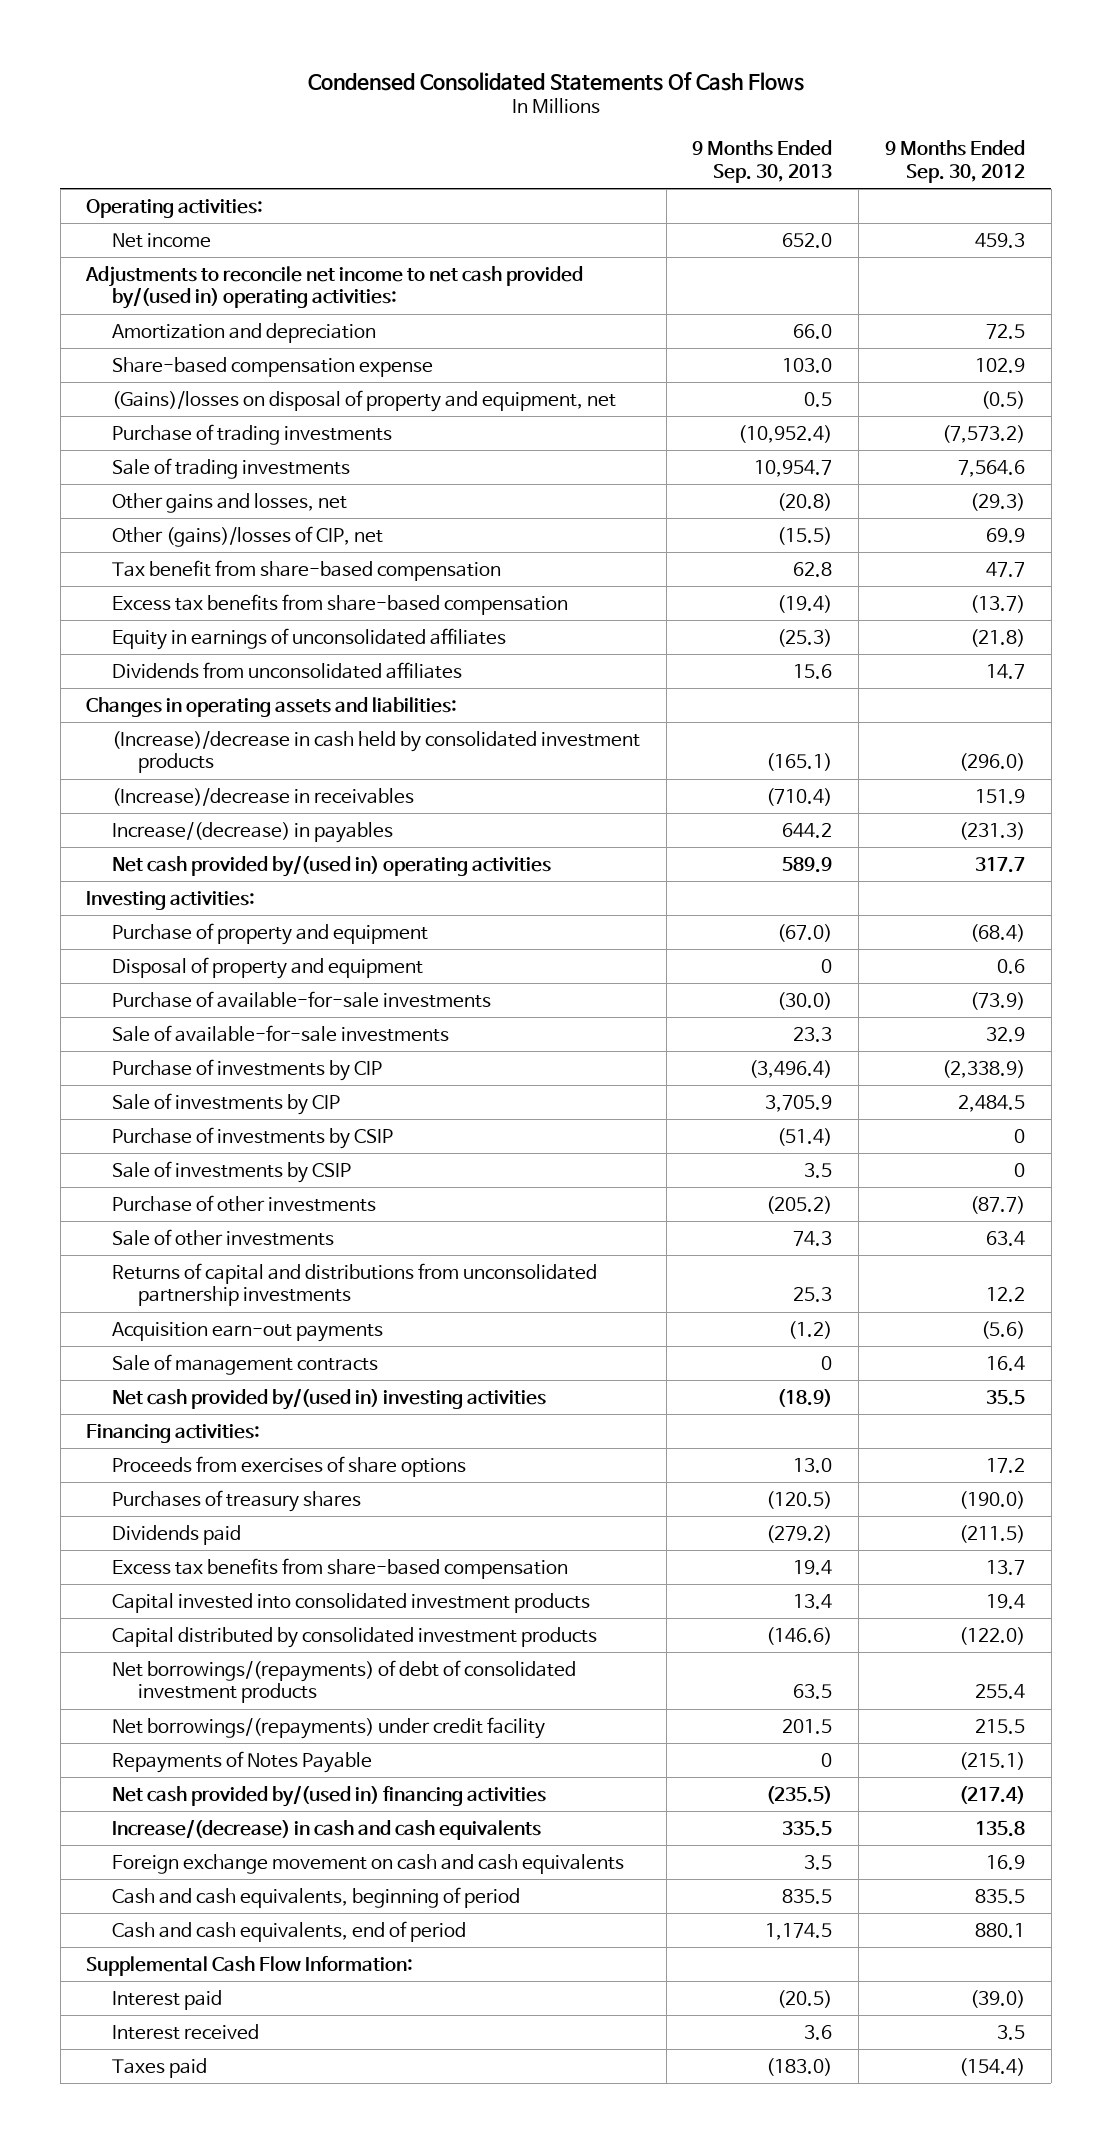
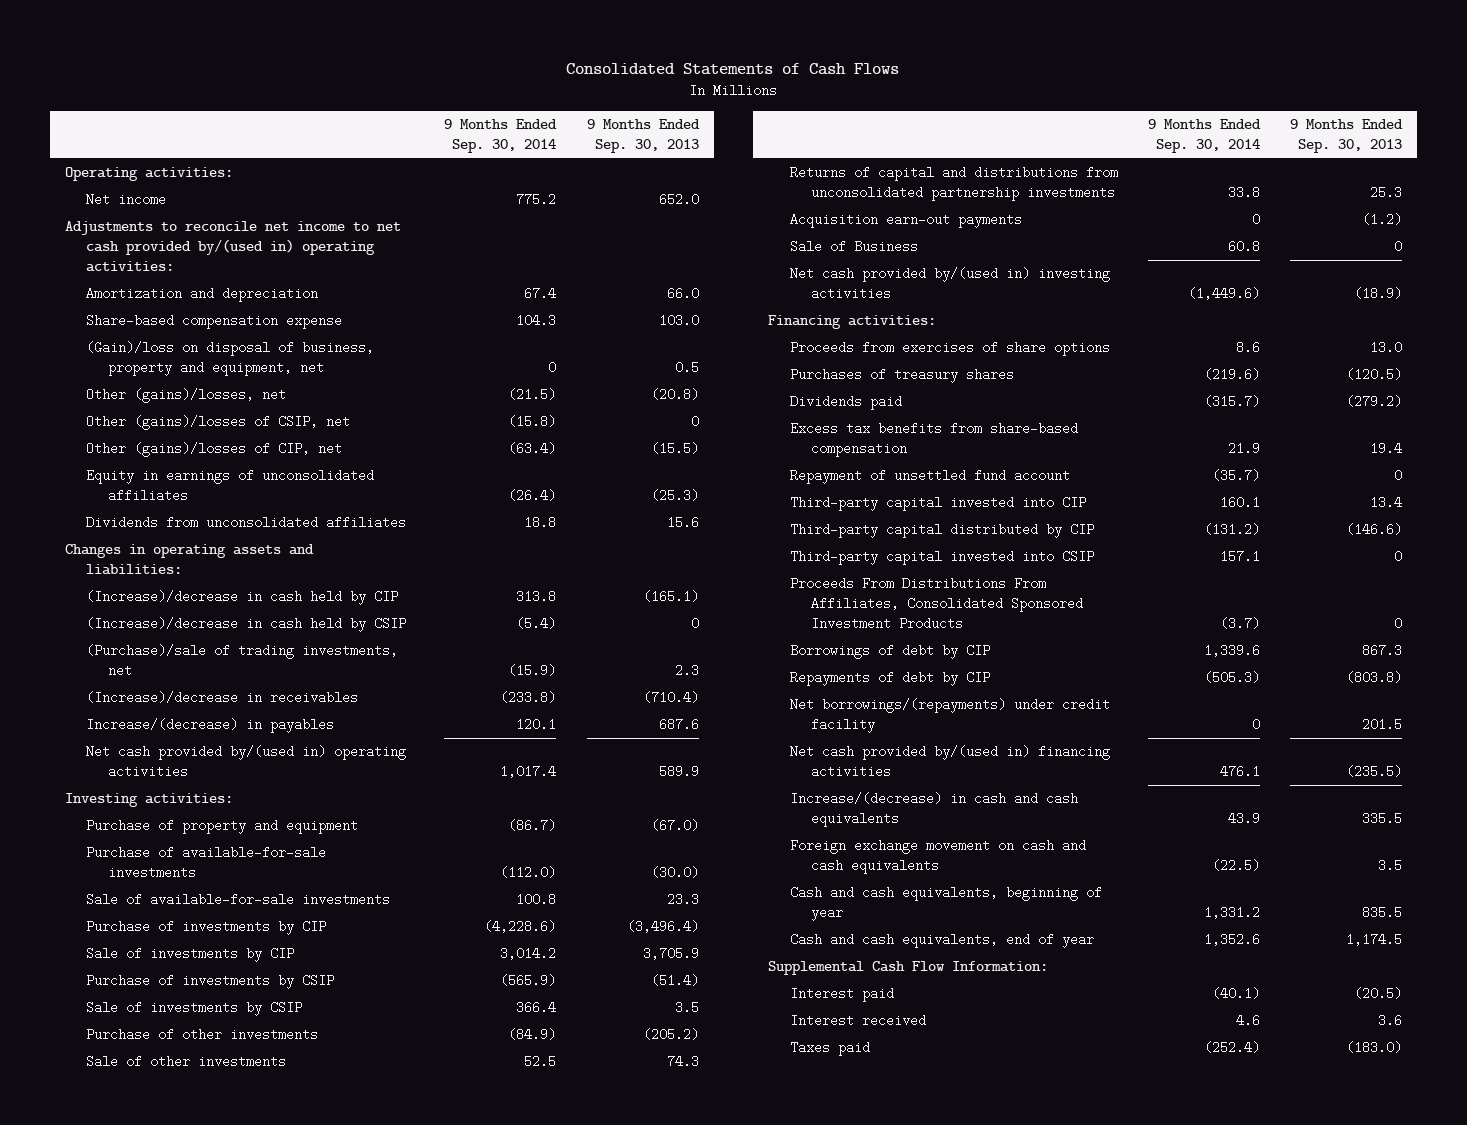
[307,71,804,91] Condensed Consolidated Statements Of Cash Flows -> [566,63,900,76] Consolidated Statements of Cash Flows
[884,140,1025,183] 9 Months Ended Sep. 30, 2012 -> none
none -> [444,119,558,154] 9 Months Ended Sep. 30, 2014
[111,423,392,445] Purchase of trading investments -> none
[111,457,350,479] Sale of trading investments -> none
[111,389,616,412] (Gains)/losses on disposal of property and equipment, net -> [86,341,375,377] (Gain)/loss on disposal of business, property and equipment, net
[111,492,347,513] Other gains and losses, net -> [86,388,287,404] Other (gains)/losses, net
none -> [86,415,351,431] Other (gains)/losses of CSIP, net
[111,559,501,581] Tax benefit from share-based compensation -> none
[111,593,568,615] Excess tax benefits from share-based compensation -> none
[111,730,640,774] (Increase)/decrease in cash held by consolidated investment products -> [86,590,399,606] (Increase)/decrease in cash held by CIP
none -> [86,617,407,633] (Increase)/decrease in cash held by CSIP
none -> [86,644,399,678] (Purchase)/sale of trading investments, net
[782,822,833,838] 644.2 -> [658,718,699,732] 687.6
[111,956,423,979] Disposal of property and equipment -> none
[111,1353,378,1375] Sale of management contracts -> none
none -> [789,240,918,254] Sale of Business
none -> [789,469,1070,485] Repayment of unsettled fund account
[111,1592,590,1613] Capital invested into consolidated investment products -> [789,496,1086,512] Third-party capital invested into CIP
[111,1626,597,1648] Capital distributed by consolidated investment products -> [789,523,1094,539] Third-party capital distributed by CIP
none -> [789,550,1094,566] Third-party capital invested into CSIP
none -> [789,577,1084,631] Proceeds From Distributions From Affiliates, Consolidated Sponsored Investment Products
none -> [789,644,990,660] Borrowings of debt by CIP
[111,1659,576,1704] Net borrowings/(repayments) of debt of consolidated investment products -> [789,671,990,687] Repayments of debt by CIP
[793,1684,833,1700] 63.5 -> [1345,671,1402,685] (803.8)
[111,1750,372,1773] Repayments of Notes Payable -> none
[111,1886,520,1908] Cash and cash equivalents, beginning of period -> [789,886,1102,922] Cash and cash equivalents, beginning of year
[111,1920,466,1942] Cash and cash equivalents, end of period -> [789,933,1094,949] Cash and cash equivalents, end of year

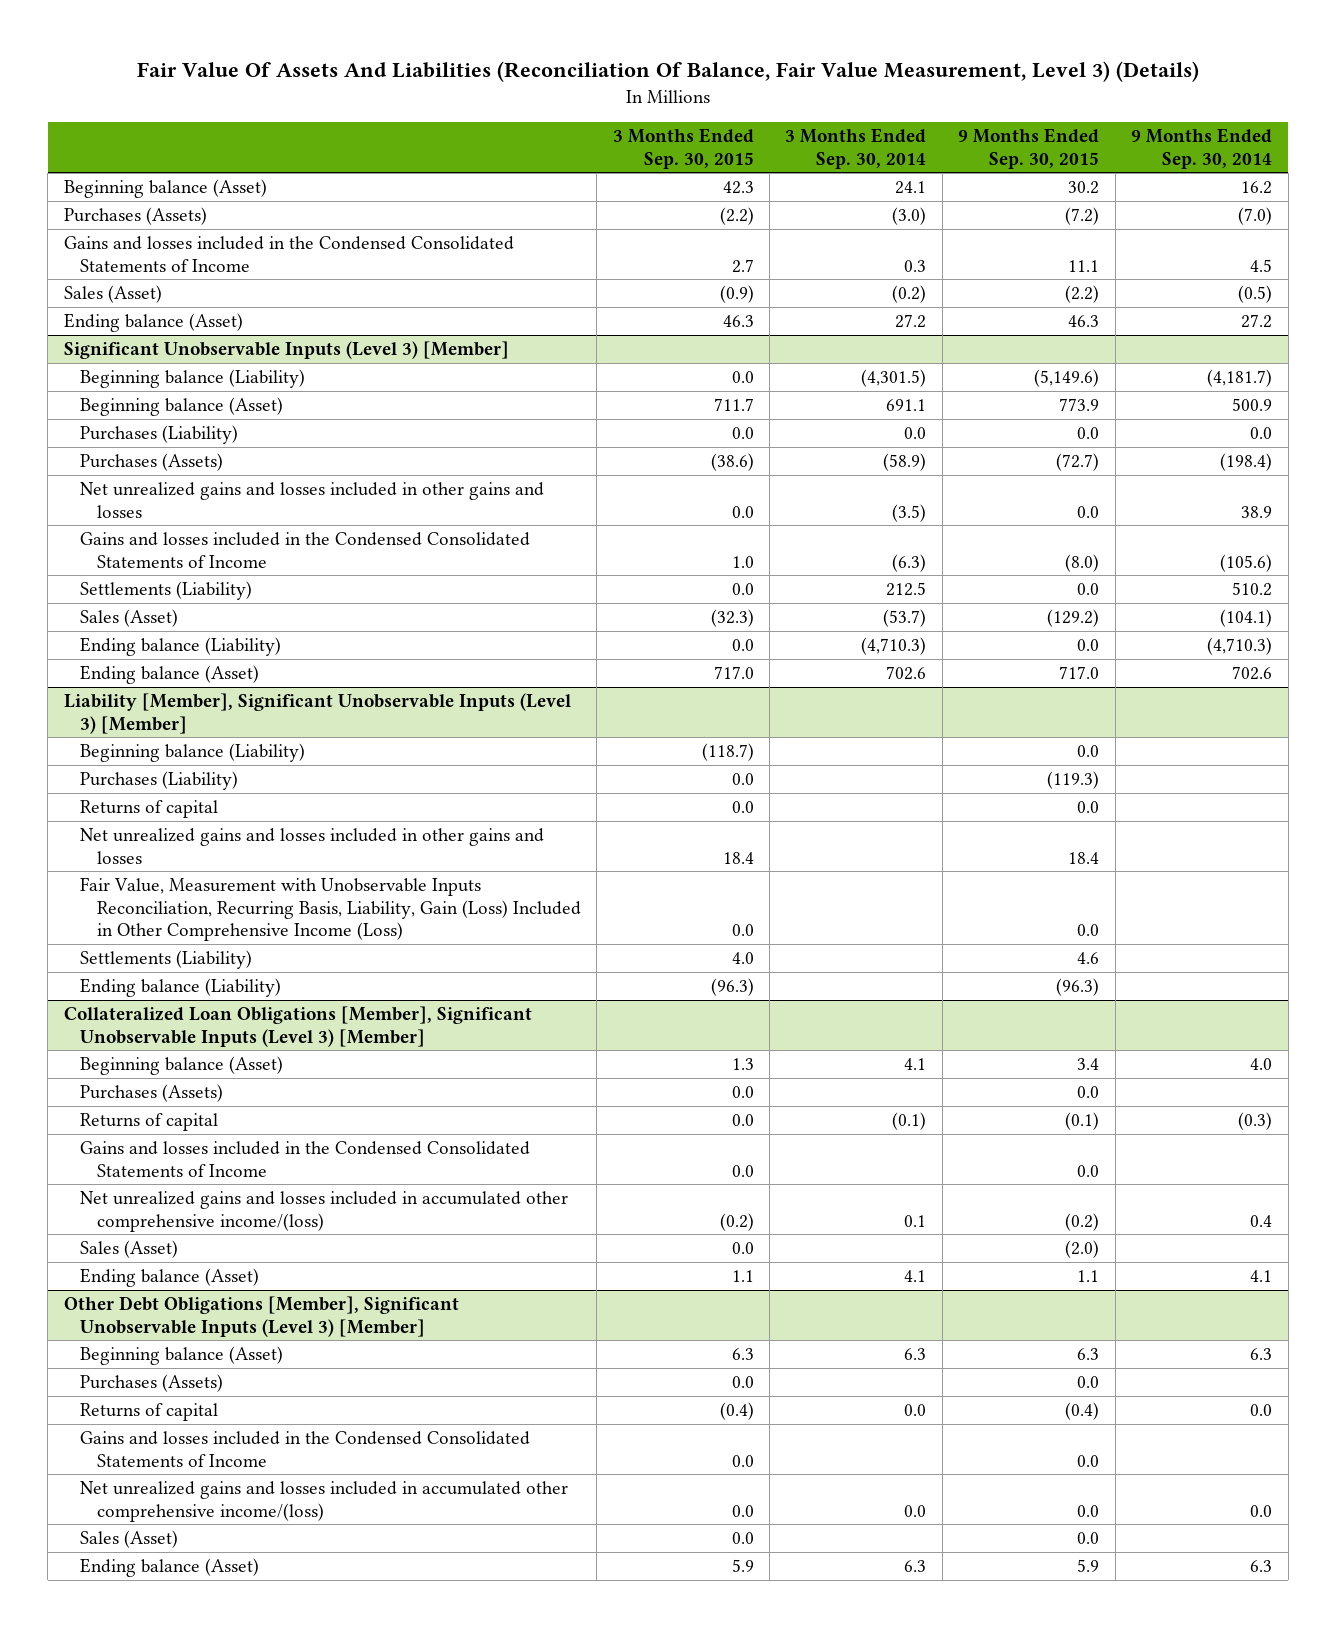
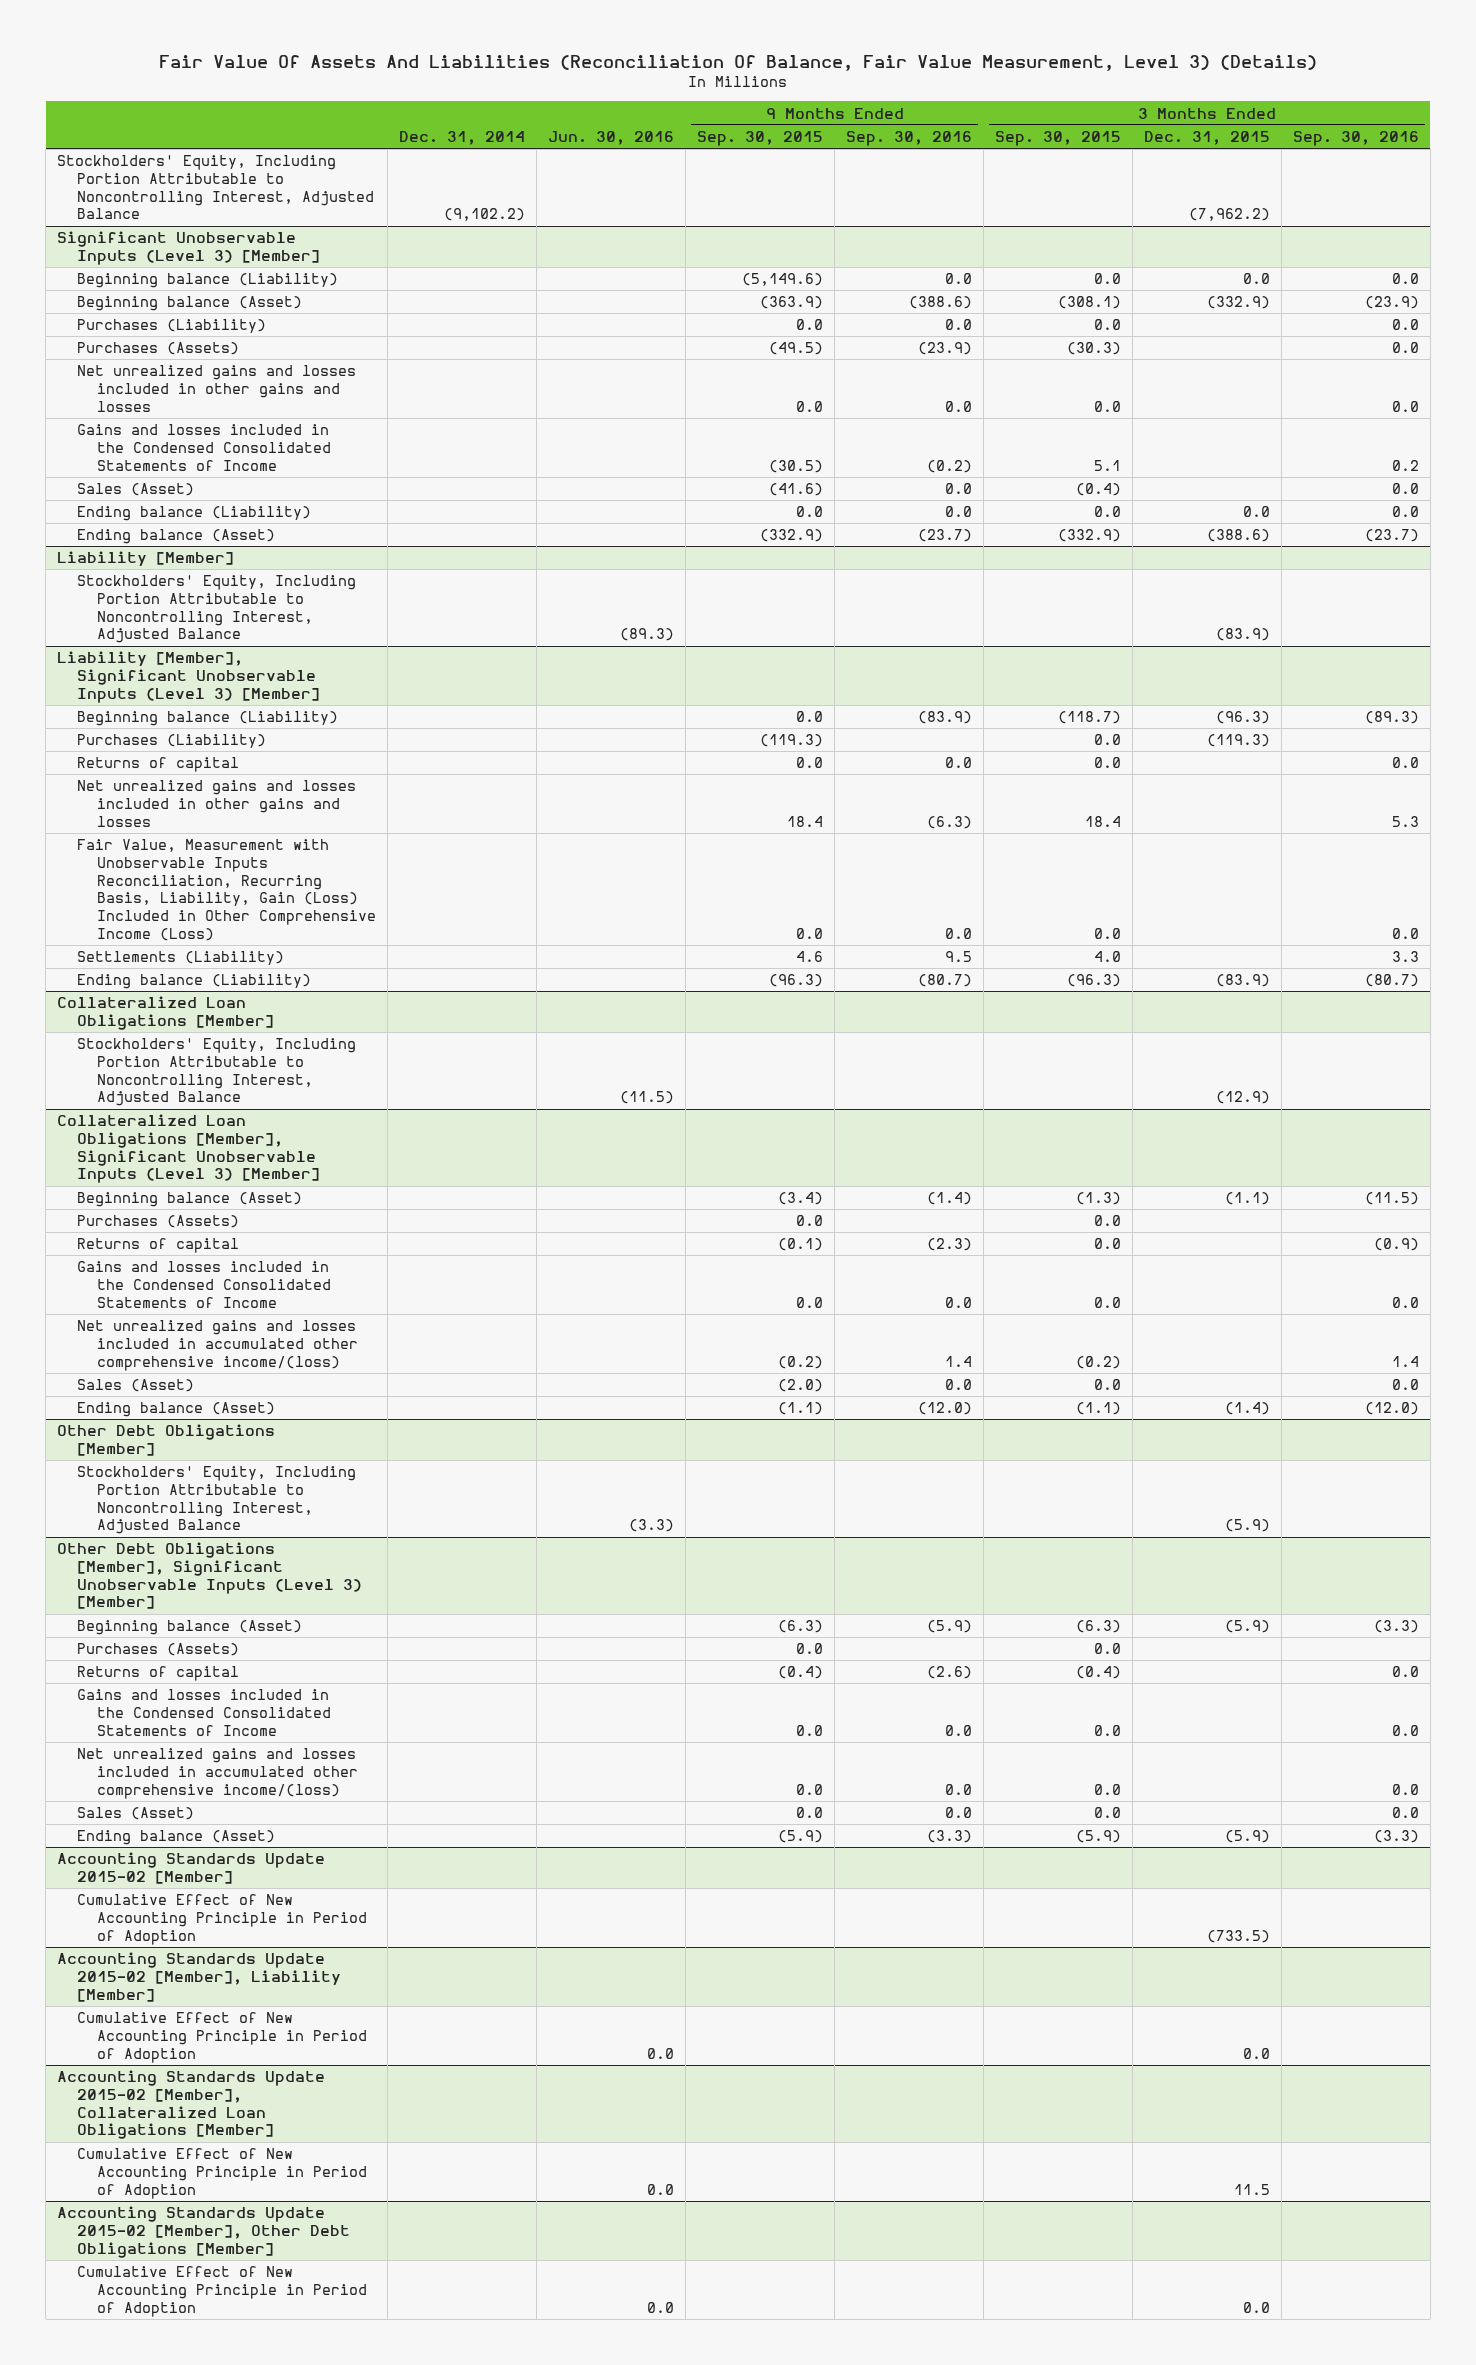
[785,128,927,169] 3 Months Ended Sep. 30, 2014 -> none
[1131,128,1273,169] 9 Months Ended Sep. 30, 2014 -> none
none -> [399,131,526,146] Dec. 31, 2014
none -> [548,131,675,146] Jun. 30, 2016
none -> [846,131,973,147] Sep. 30, 2016
none -> [1143,131,1270,146] Dec. 31, 2015
none -> [1292,131,1419,147] Sep. 30, 2016
[63,179,267,199] Beginning balance (Asset) -> none
[63,207,207,226] Purchases (Assets) -> none
[63,236,514,272] Gains and losses included in the Condensed Consolidated Statements of Income -> none
[63,285,162,304] Sales (Asset) -> none
[63,313,243,333] Ending balance (Asset) -> none
none -> [56,155,375,220] Stockholders' Equity, Including Portion Attributable to Noncontrolling Interest, Adjusted Balance
[713,398,754,412] 711.7 -> [1058,296,1122,310] (308.1)
[1059,398,1100,412] 773.9 -> [760,296,824,310] (363.9)
[710,453,754,472] (38.6) -> [1067,342,1122,356] (30.3)
[1056,453,1100,472] (72.7) -> [769,342,824,356] (49.5)
[80,581,253,601] Settlements (Liability) -> none
[731,555,754,568] 1.0 -> [1094,459,1122,471] 5.1
[1065,553,1100,572] (8.0) -> [769,459,824,473] (30.5)
[710,609,754,628] (32.3) -> [1076,483,1122,497] (0.4)
[1047,609,1100,628] (129.2) -> [769,483,824,497] (41.6)
[713,666,754,680] 717.0 -> [1058,529,1122,543] (332.9)
[1059,666,1100,680] 717.0 -> [760,529,824,543] (332.9)
none -> [56,551,234,567] Liability [Member]
none -> [77,575,357,644] Stockholders' Equity, Including Portion Attributable to Noncontrolling Interest, Adjusted Balance
none -> [56,996,275,1030] Collateralized Loan Obligations [Member]
none -> [77,1038,357,1107] Stockholders' Equity, Including Portion Attributable to Noncontrolling Interest, Adjusted Balance
[731,1058,754,1071] 1.3 -> [1076,1192,1122,1206] (1.3)
[1077,1058,1100,1071] 3.4 -> [778,1192,824,1206] (3.4)
[731,1270,754,1283] 1.1 -> [1076,1402,1122,1416] (1.1)
[1077,1270,1100,1283] 1.1 -> [778,1402,824,1416] (1.1)
none -> [56,1424,275,1456] Other Debt Obligations [Member]
none -> [77,1466,357,1535] Stockholders' Equity, Including Portion Attributable to Noncontrolling Interest, Adjusted Balance
[731,1348,754,1361] 6.3 -> [1076,1620,1122,1634] (6.3)
[1077,1348,1100,1361] 6.3 -> [778,1620,824,1634] (6.3)
[731,1559,754,1573] 5.9 -> [1076,1830,1122,1844] (5.9)
[1077,1559,1100,1573] 5.9 -> [778,1830,824,1844] (5.9)
none -> [56,1852,325,1884] Accounting Standards Update 2015-02 [Member]
none -> [77,1894,368,1945] Cumulative Effect of New Accounting Principle in Period of Adoption
none -> [56,1952,342,2002] Accounting Standards Update 2015-02 [Member], Liability [Member]
none -> [77,2012,368,2063] Cumulative Effect of New Accounting Principle in Period of Adoption
none -> [56,2070,325,2140] Accounting Standards Update 2015-02 [Member], Collateralized Loan Obligations [Member]
none -> [77,2148,368,2199] Cumulative Effect of New Accounting Principle in Period of Adoption
none -> [56,2206,351,2258] Accounting Standards Update 2015-02 [Member], Other Debt Obligations [Member]
none -> [77,2266,368,2317] Cumulative Effect of New Accounting Principle in Period of Adoption

